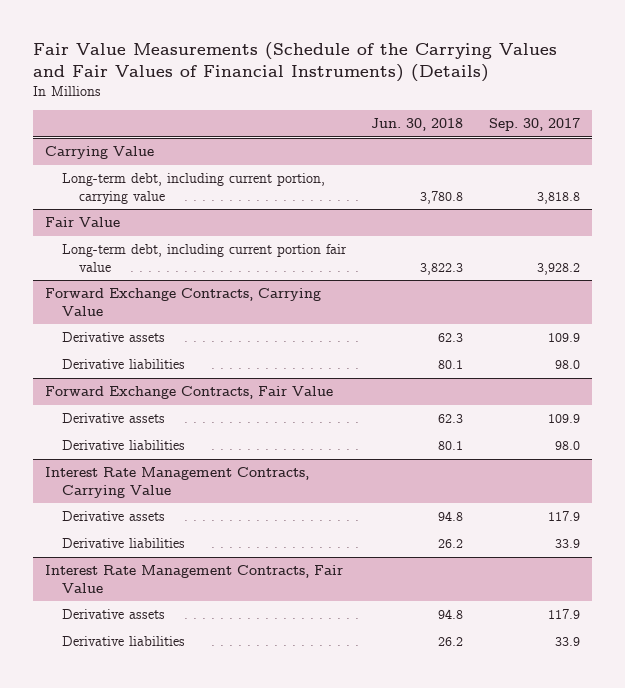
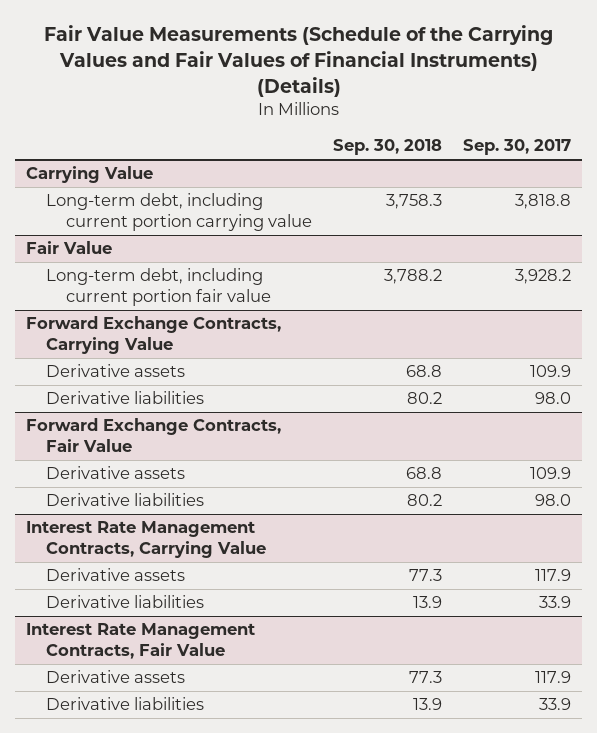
[371,118,464,132] Jun. 30, 2018 -> none
none -> [333,139,443,156] Sep. 30, 2018
[62,173,326,204] Long-term debt, including current portion, carrying value -> [45,193,312,232] Long-term debt, including current portion carrying value

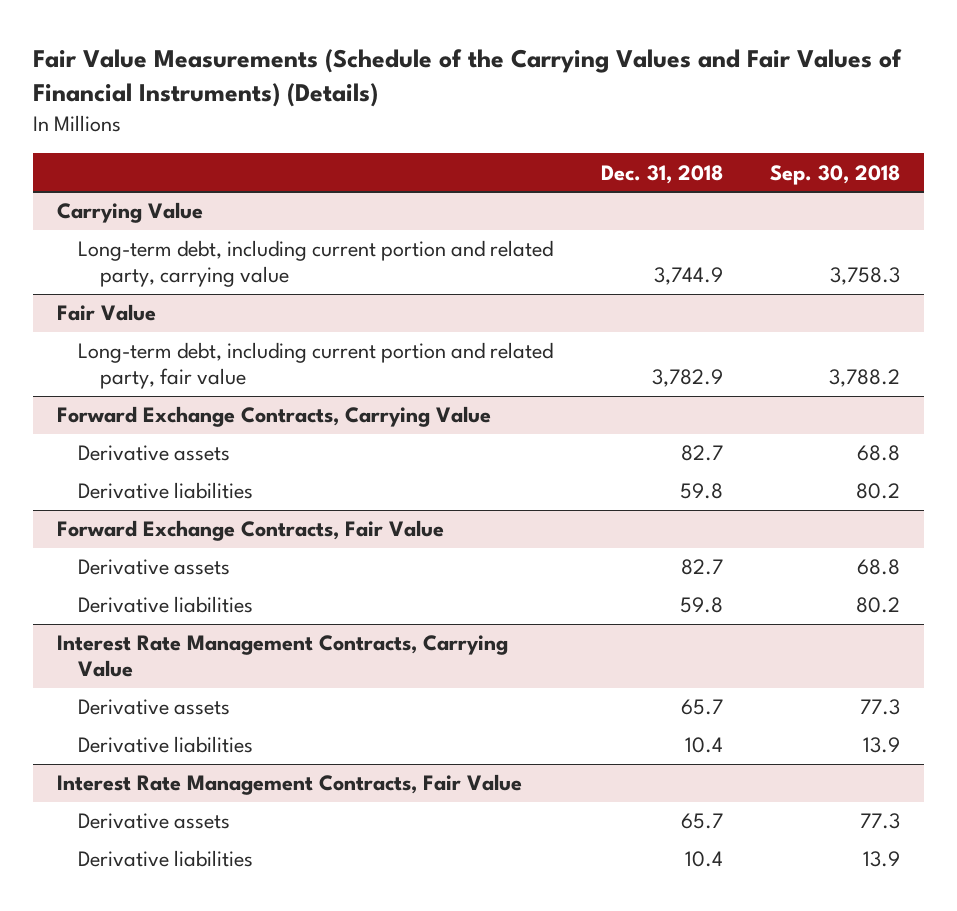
[463,139,572,156] Sep. 30, 2017 -> none
none -> [600,164,723,184] Dec. 31, 2018
[45,193,312,232] Long-term debt, including current portion carrying value -> [78,240,554,288] Long-term debt, including current portion and related party, carrying value
[45,268,271,307] Long-term debt, including current portion fair value -> [78,342,554,390] Long-term debt, including current portion and related party, fair value

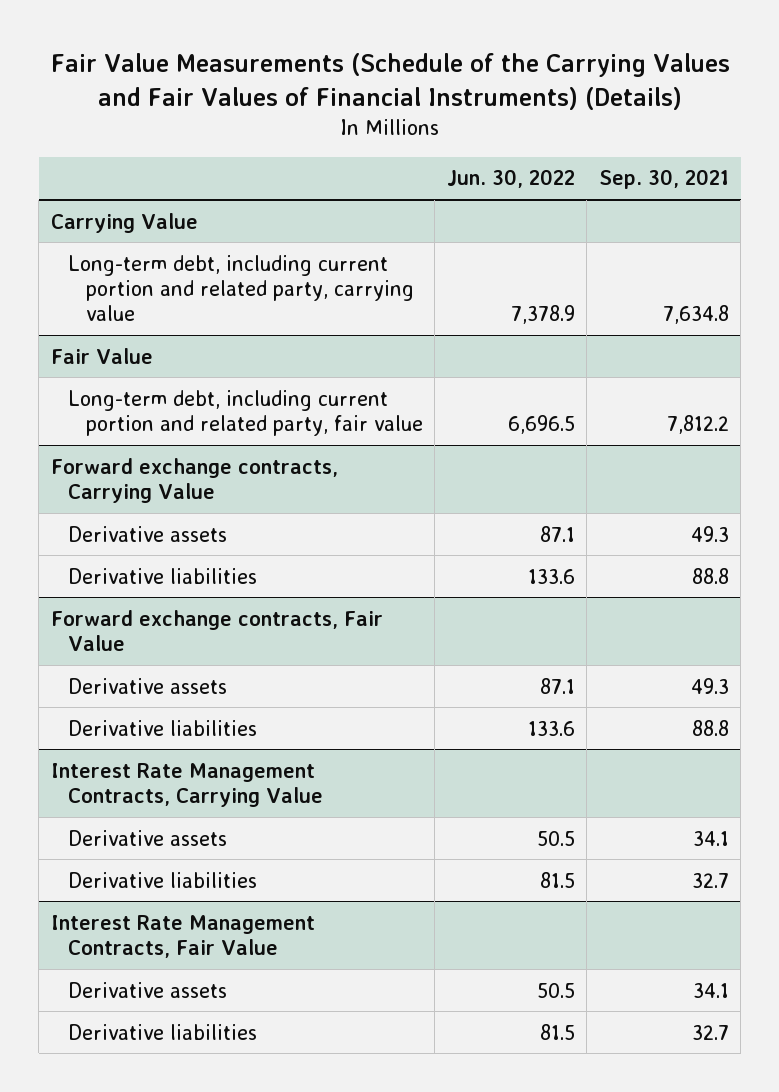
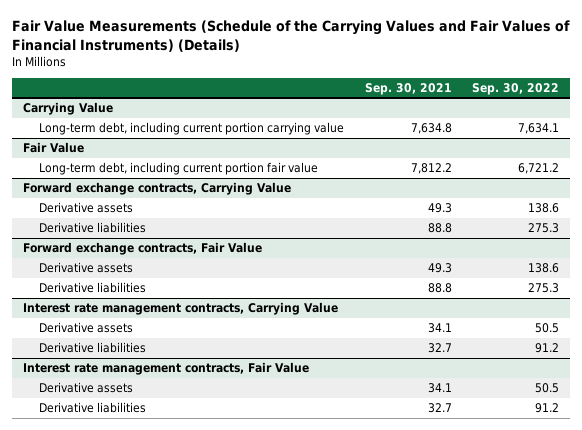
[446,169,575,189] Jun. 30, 2022 -> none
none -> [472,83,560,96] Sep. 30, 2022
[68,254,414,321] Long-term debt, including current portion and related party, carrying value -> [39,122,345,136] Long-term debt, including current portion carrying value
[68,389,423,436] Long-term debt, including current portion and related party, fair value -> [39,162,319,176] Long-term debt, including current portion fair value
[50,762,324,807] Interest Rate Management Contracts, Carrying Value -> [22,302,338,316] Interest rate management contracts, Carrying Value
[50,914,315,958] Interest Rate Management Contracts, Fair Value -> [22,362,309,376] Interest rate management contracts, Fair Value

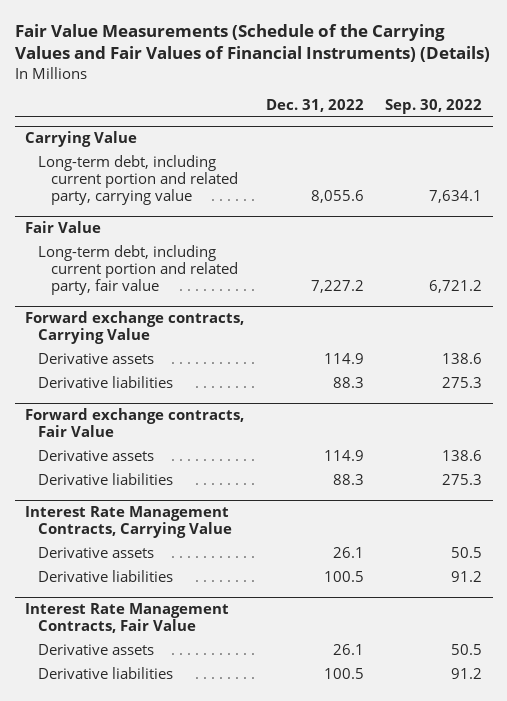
[364,83,452,96] Sep. 30, 2021 -> none
none -> [265,98,364,112] Dec. 31, 2022
[39,122,345,136] Long-term debt, including current portion carrying value -> [38,154,239,206] Long-term debt, including current portion and related party, carrying value
[39,162,319,176] Long-term debt, including current portion fair value -> [38,244,239,296] Long-term debt, including current portion and related party, fair value
[22,302,338,316] Interest rate management contracts, Carrying Value -> [25,506,233,539] Interest Rate Management Contracts, Carrying Value
[22,362,309,376] Interest rate management contracts, Fair Value -> [25,603,230,634] Interest Rate Management Contracts, Fair Value

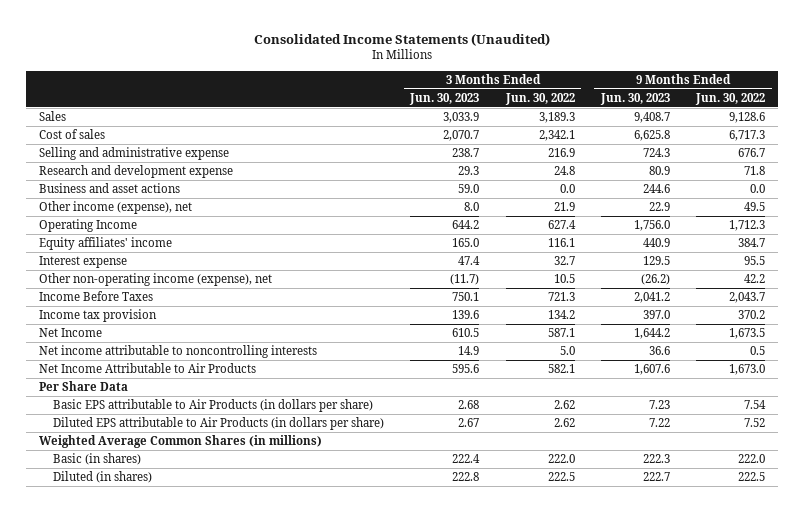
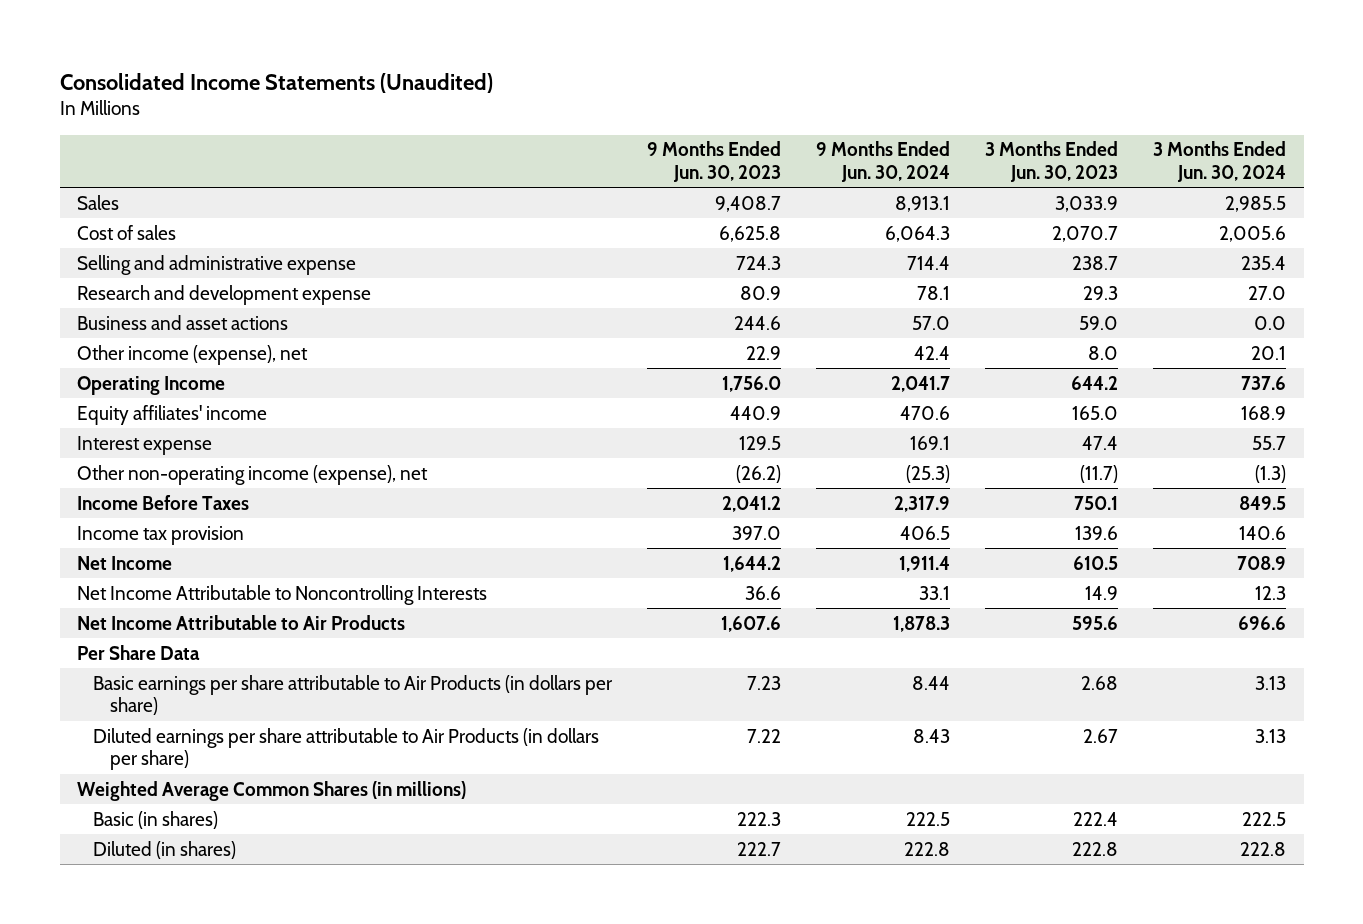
[504,92,575,105] Jun. 30, 2022 -> none
[694,92,765,105] Jun. 30, 2022 -> none
none -> [816,141,951,182] 9 Months Ended Jun. 30, 2024
none -> [1153,141,1287,182] 3 Months Ended Jun. 30, 2024
[39,345,318,359] Net income attributable to noncontrolling interests -> [77,584,488,605] Net Income Attributable to Noncontrolling Interests
[53,399,374,413] Basic EPS attributable to Air Products (in dollars per share) -> [93,674,614,716] Basic earnings per share attributable to Air Products (in dollars per share)
[53,417,385,431] Diluted EPS attributable to Air Products (in dollars per share) -> [93,727,600,771] Diluted earnings per share attributable to Air Products (in dollars per share)

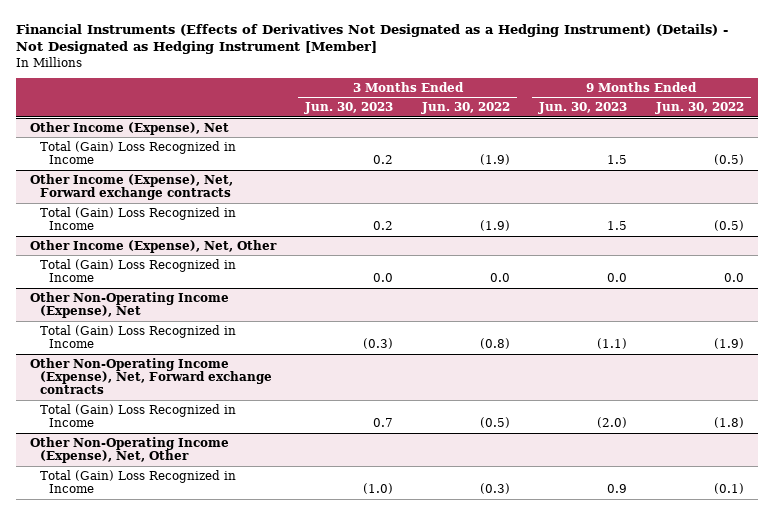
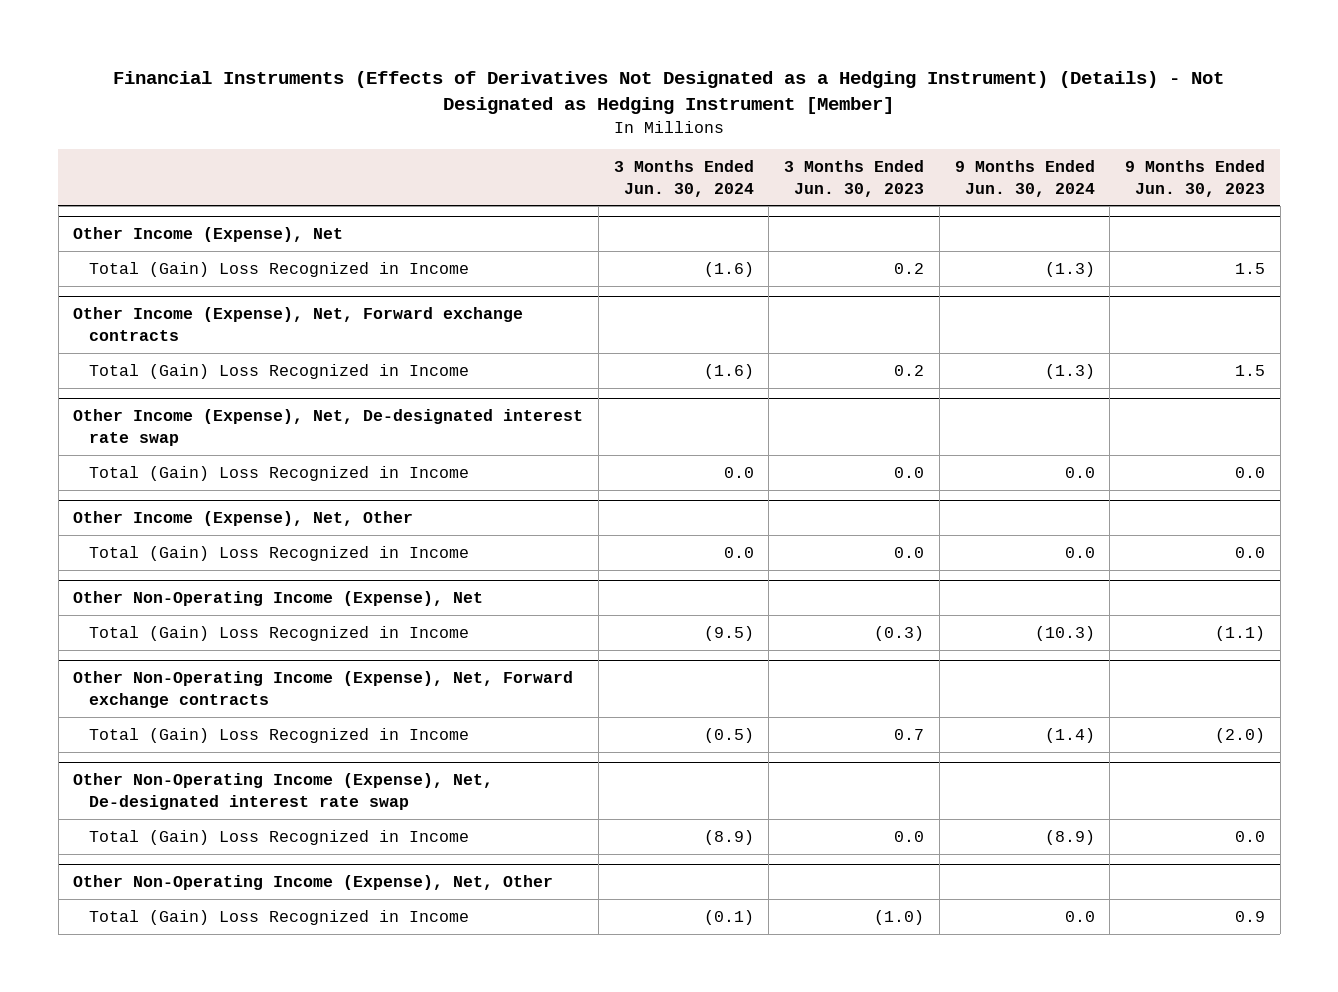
[420,102,510,115] Jun. 30, 2022 -> none
[654,102,744,115] Jun. 30, 2022 -> none
none -> [613,160,754,197] 3 Months Ended Jun. 30, 2024
none -> [954,160,1095,197] 9 Months Ended Jun. 30, 2024
none -> [73,409,584,446] Other Income (Expense), Net, De-designated interest rate swap
none -> [88,465,469,481] Total (Gain) Loss Recognized in Income
none -> [73,773,494,810] Other Non-Operating Income (Expense), Net, De-designated interest rate swap
none -> [88,829,469,845] Total (Gain) Loss Recognized in Income

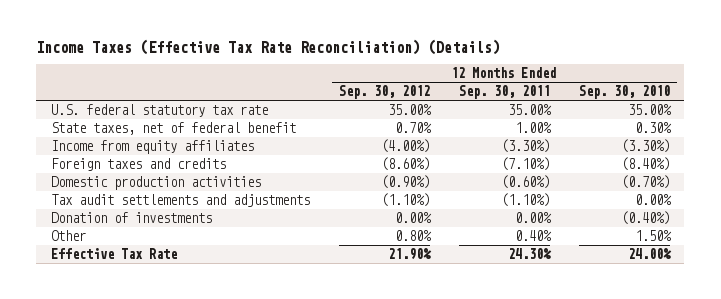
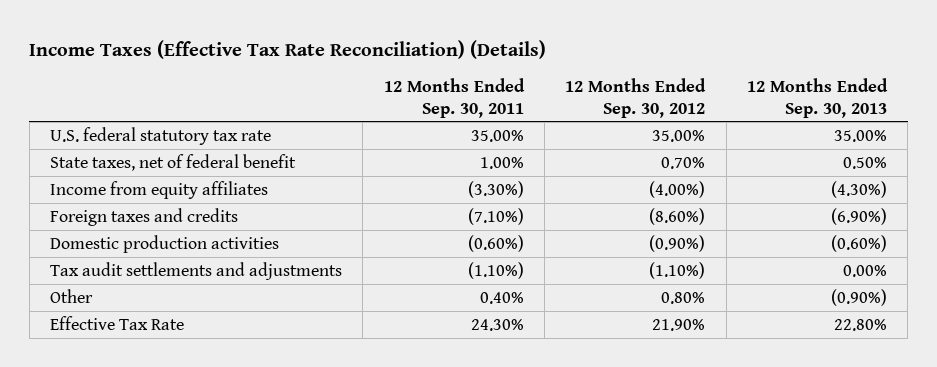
[578,85,670,100] Sep. 30, 2010 -> none
none -> [747,77,889,118] 12 Months Ended Sep. 30, 2013
[50,212,212,224] Donation of investments -> none

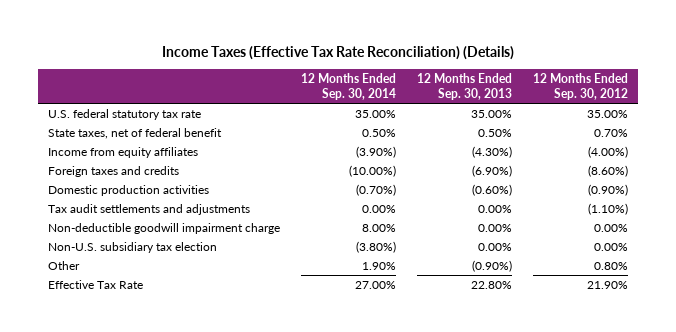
[383,77,525,118] 12 Months Ended Sep. 30, 2011 -> none
none -> [301,73,397,101] 12 Months Ended Sep. 30, 2014
none -> [48,223,281,235] Non-deductible goodwill impairment charge
none -> [48,242,218,254] Non-U.S. subsidiary tax election

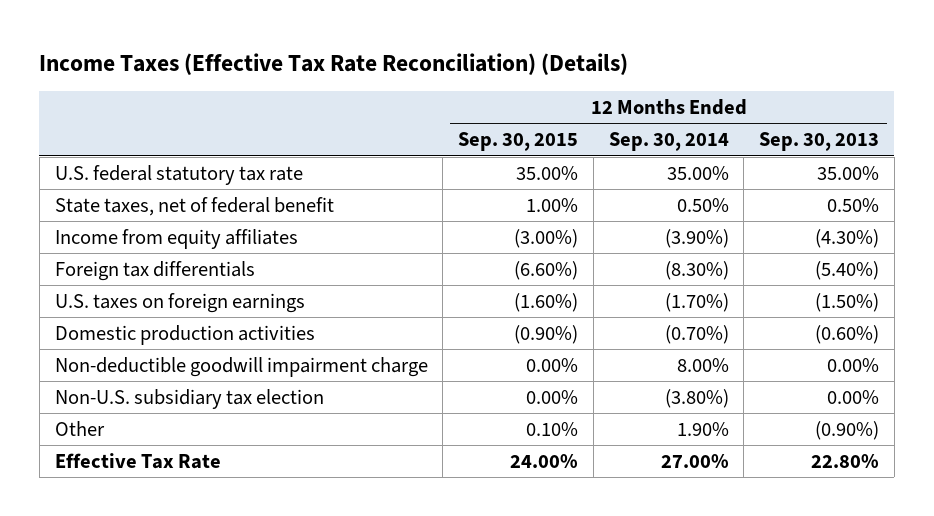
[532,73,628,101] 12 Months Ended Sep. 30, 2012 -> none
none -> [458,132,579,152] Sep. 30, 2015
[48,166,180,178] Foreign taxes and credits -> none
none -> [54,260,255,281] Foreign tax differentials
none -> [54,292,305,313] U.S. taxes on foreign earnings
[48,204,251,216] Tax audit settlements and adjustments -> none

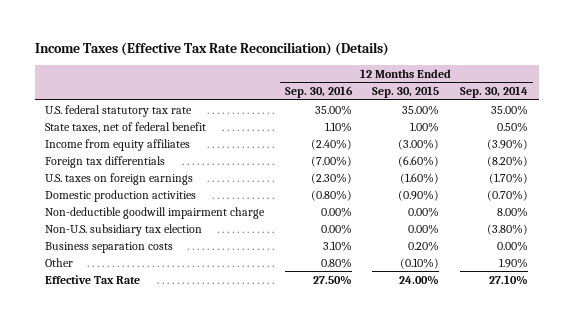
[758,132,879,152] Sep. 30, 2013 -> none
none -> [284,86,353,99] Sep. 30, 2016
[664,260,729,280] (8.30%) -> [487,155,529,167] (8.20%)
none -> [44,241,173,253] Business separation costs
[526,421,579,436] 0.10% -> [400,257,440,269] (0.10%)
[660,453,729,468] 27.00% -> [489,274,529,285] 27.10%

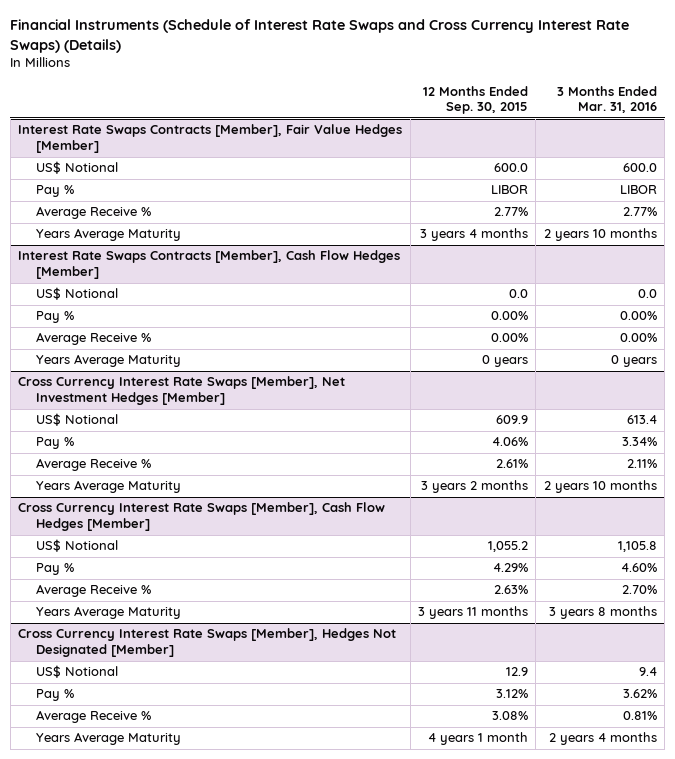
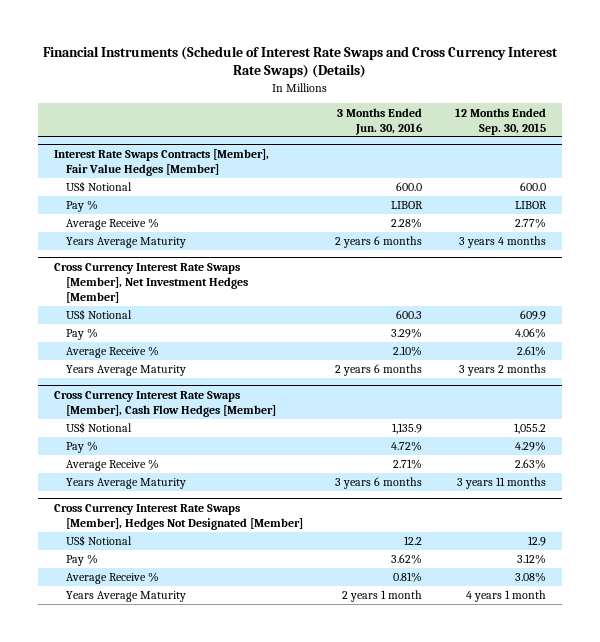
[556,85,657,114] 3 Months Ended Mar. 31, 2016 -> none
none -> [337,107,424,135] 3 Months Ended Jun. 30, 2016
[18,250,401,280] Interest Rate Swaps Contracts [Member], Cash Flow Hedges [Member] -> none
[35,287,118,301] US$ Notional -> none
[35,311,74,324] Pay % -> none
[35,332,151,346] Average Receive % -> none
[35,354,181,368] Years Average Maturity -> none

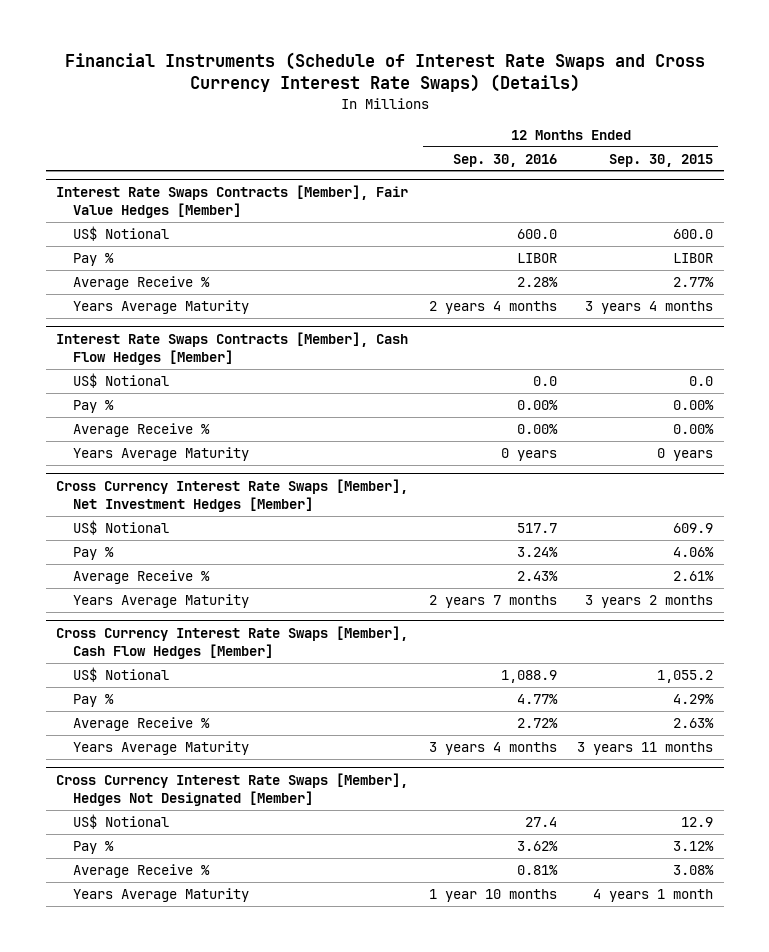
[337,107,424,135] 3 Months Ended Jun. 30, 2016 -> none
none -> [452,153,557,167] Sep. 30, 2016
none -> [55,331,408,365] Interest Rate Swaps Contracts [Member], Cash Flow Hedges [Member]
none -> [73,373,170,389] US$ Notional
none -> [73,400,115,414] Pay %
none -> [73,423,211,438] Average Receive %
none -> [73,447,250,462] Years Average Maturity

